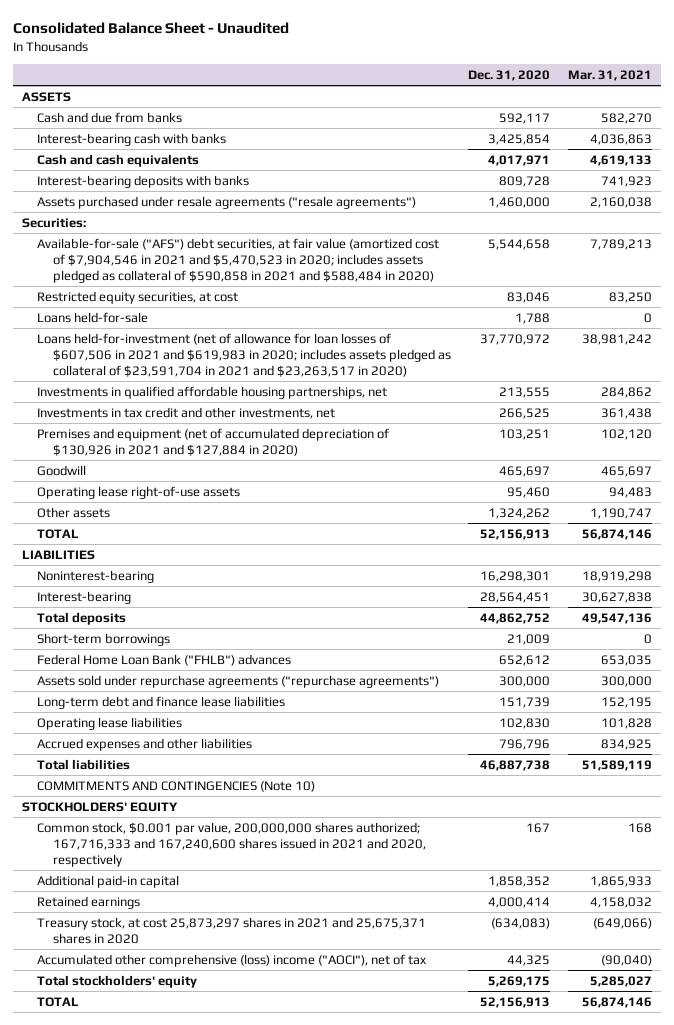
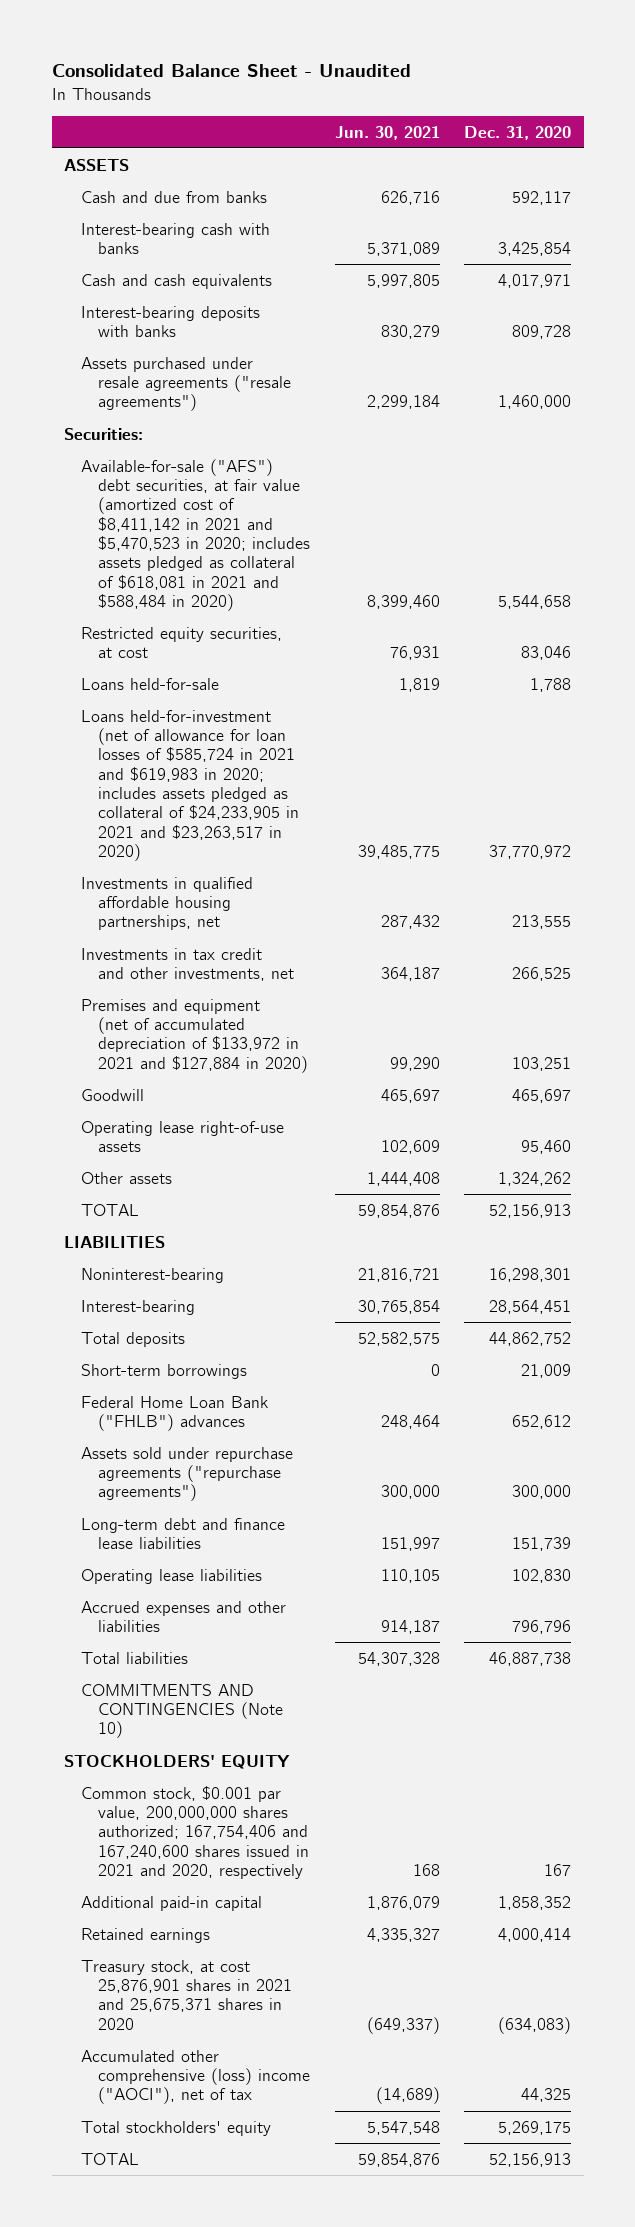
[568,70,653,82] Mar. 31, 2021 -> none
none -> [334,125,440,140] Jun. 30, 2021
[37,237,440,284] Available-for-sale ("AFS") debt securities, at fair value (amortized cost of $7,904,546 in 2021 and $5,470,523 in 2020; includes assets pledged as collateral of $590,858 in 2021 and $588,484 in 2020) -> [80,458,311,612] Available-for-sale ("AFS") debt securities, at fair value (amortized cost of $8,411,142 in 2021 and $5,470,523 in 2020; includes assets pledged as collateral of $618,081 in 2021 and $588,484 in 2020)
[37,332,451,378] Loans held-for-investment (net of allowance for loan losses of $607,506 in 2021 and $619,983 in 2020; includes assets pledged as collateral of $23,591,704 in 2021 and $23,263,517 in 2020) -> [80,709,300,862] Loans held-for-investment (net of allowance for loan losses of $585,724 in 2021 and $619,983 in 2020; includes assets pledged as collateral of $24,233,905 in 2021 and $23,263,517 in 2020)
[37,427,390,456] Premises and equipment (net of accumulated depreciation of $130,926 in 2021 and $127,884 in 2020) -> [80,998,309,1073] Premises and equipment (net of accumulated depreciation of $133,972 in 2021 and $127,884 in 2020)
[37,821,426,868] Common stock, $0.001 par value, 200,000,000 shares authorized; 167,716,333 and 167,240,600 shares issued in 2021 and 2020, respectively -> [80,1785,310,1879] Common stock, $0.001 par value, 200,000,000 shares authorized; 167,754,406 and 167,240,600 shares issued in 2021 and 2020, respectively
[37,916,427,944] Treasury stock, at cost 25,873,297 shares in 2021 and 25,675,371 shares in 2020 -> [80,1959,293,2030] Treasury stock, at cost 25,876,901 shares in 2021 and 25,675,371 shares in 2020

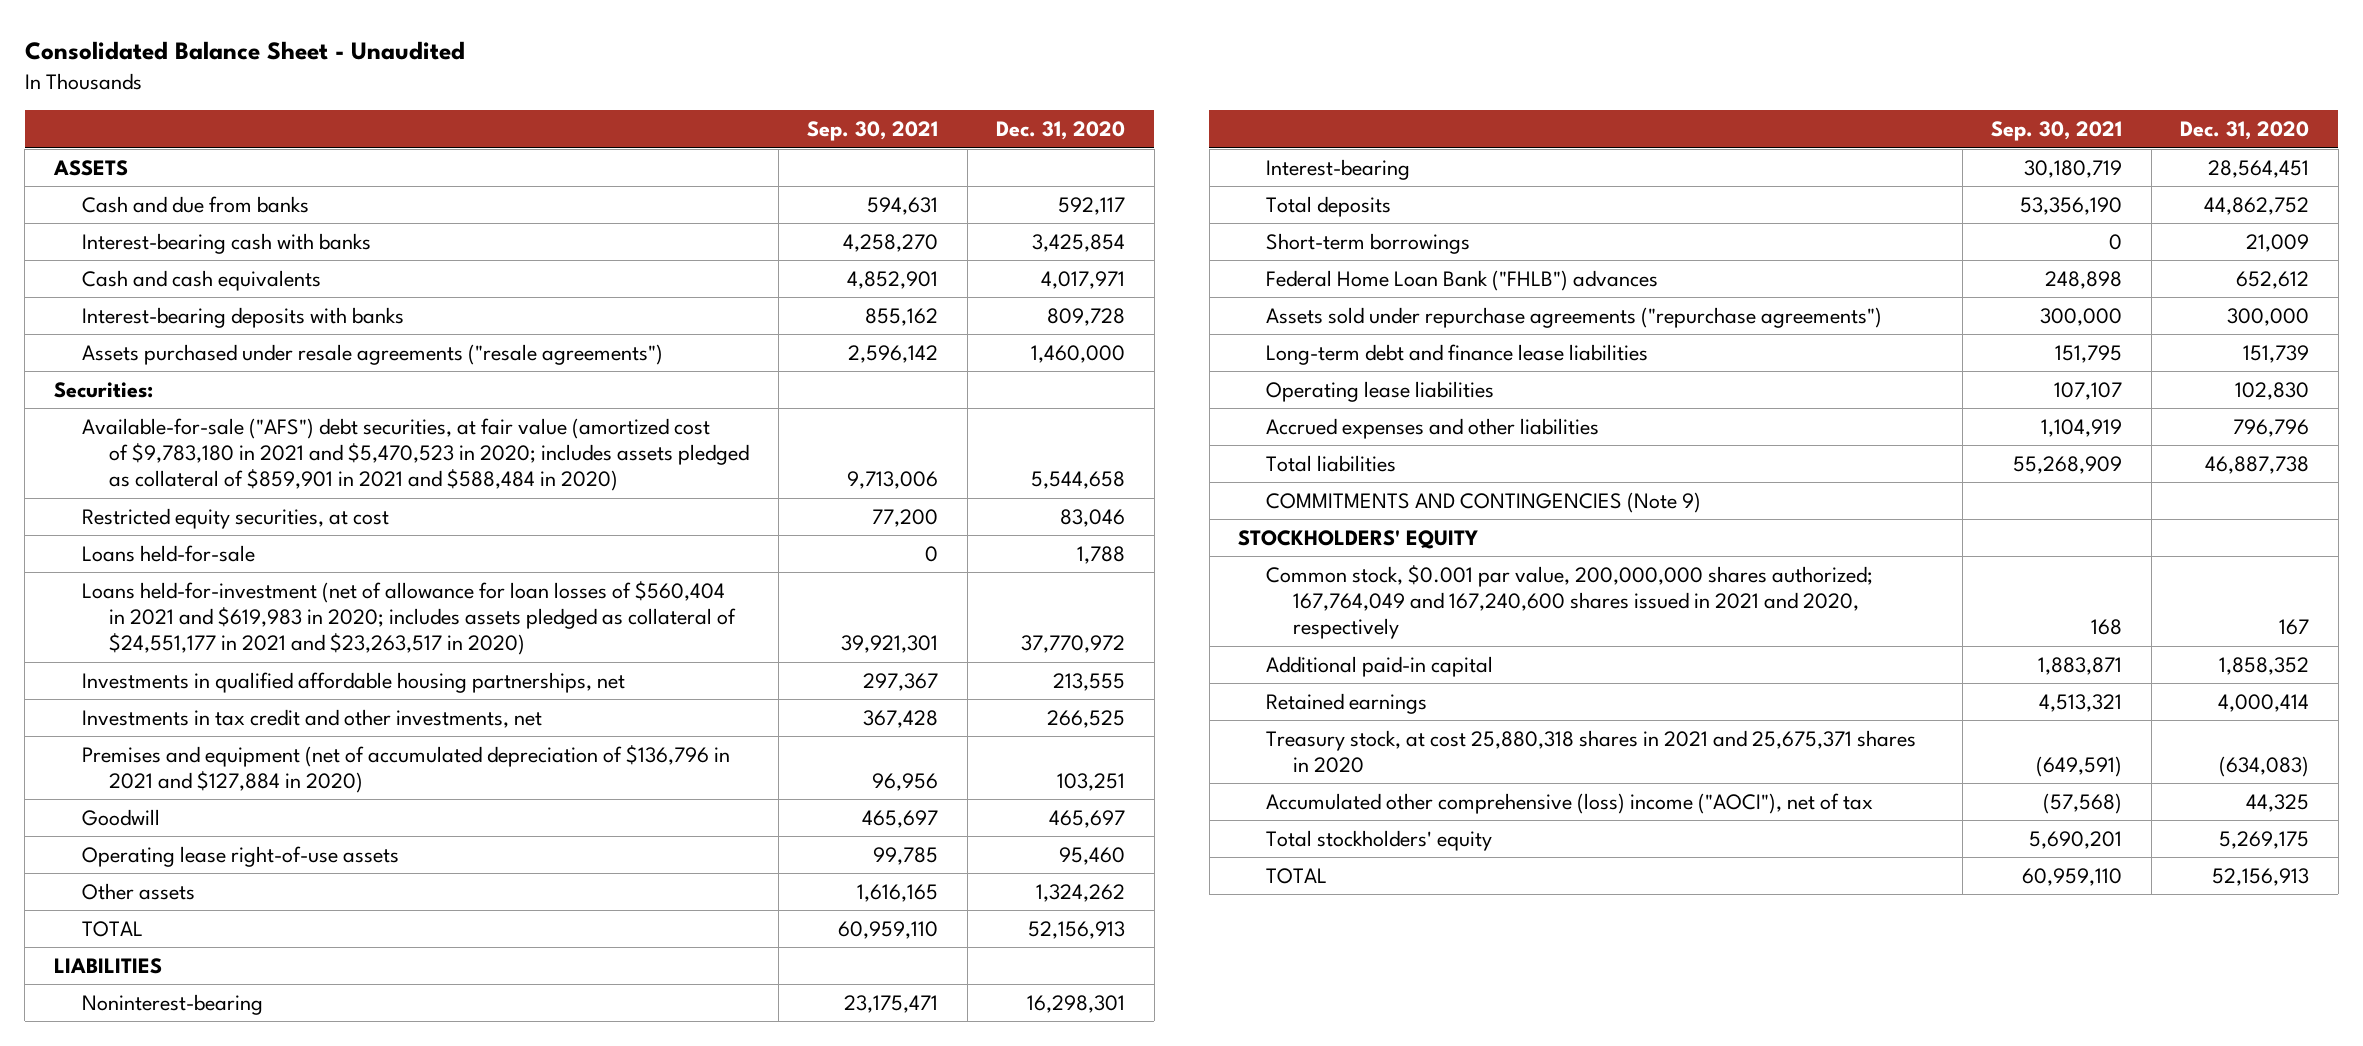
[334,125,440,140] Jun. 30, 2021 -> none
none -> [807,121,939,142] Sep. 30, 2021
[80,458,311,612] Available-for-sale ("AFS") debt securities, at fair value (amortized cost of $8,411,142 in 2021 and $5,470,523 in 2020; includes assets pledged as collateral of $618,081 in 2021 and $588,484 in 2020) -> [81,417,750,492] Available-for-sale ("AFS") debt securities, at fair value (amortized cost of $9,783,180 in 2021 and $5,470,523 in 2020; includes assets pledged as collateral of $859,901 in 2021 and $588,484 in 2020)
[80,709,300,862] Loans held-for-investment (net of allowance for loan losses of $585,724 in 2021 and $619,983 in 2020; includes assets pledged as collateral of $24,233,905 in 2021 and $23,263,517 in 2020) -> [81,580,737,656] Loans held-for-investment (net of allowance for loan losses of $560,404 in 2021 and $619,983 in 2020; includes assets pledged as collateral of $24,551,177 in 2021 and $23,263,517 in 2020)
[80,998,309,1073] Premises and equipment (net of accumulated depreciation of $133,972 in 2021 and $127,884 in 2020) -> [81,744,730,793] Premises and equipment (net of accumulated depreciation of $136,796 in 2021 and $127,884 in 2020)
[80,1683,284,1739] COMMITMENTS AND CONTINGENCIES (Note 10) -> [1265,491,1701,513] COMMITMENTS AND CONTINGENCIES (Note 9)
[80,1785,310,1879] Common stock, $0.001 par value, 200,000,000 shares authorized; 167,754,406 and 167,240,600 shares issued in 2021 and 2020, respectively -> [1265,564,1873,640] Common stock, $0.001 par value, 200,000,000 shares authorized; 167,764,049 and 167,240,600 shares issued in 2021 and 2020, respectively
[80,1959,293,2030] Treasury stock, at cost 25,876,901 shares in 2021 and 25,675,371 shares in 2020 -> [1265,729,1916,773] Treasury stock, at cost 25,880,318 shares in 2021 and 25,675,371 shares in 2020

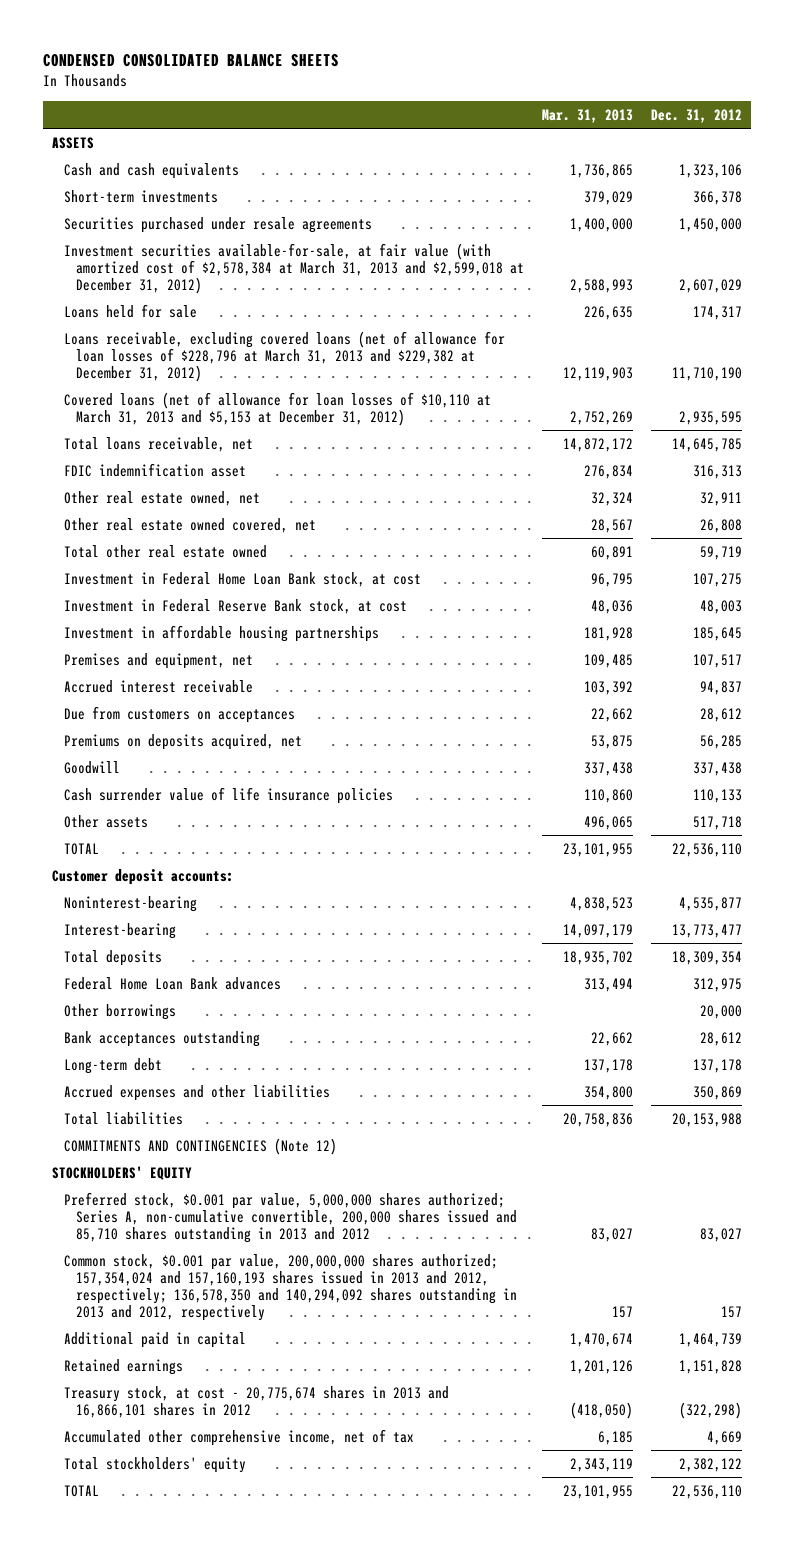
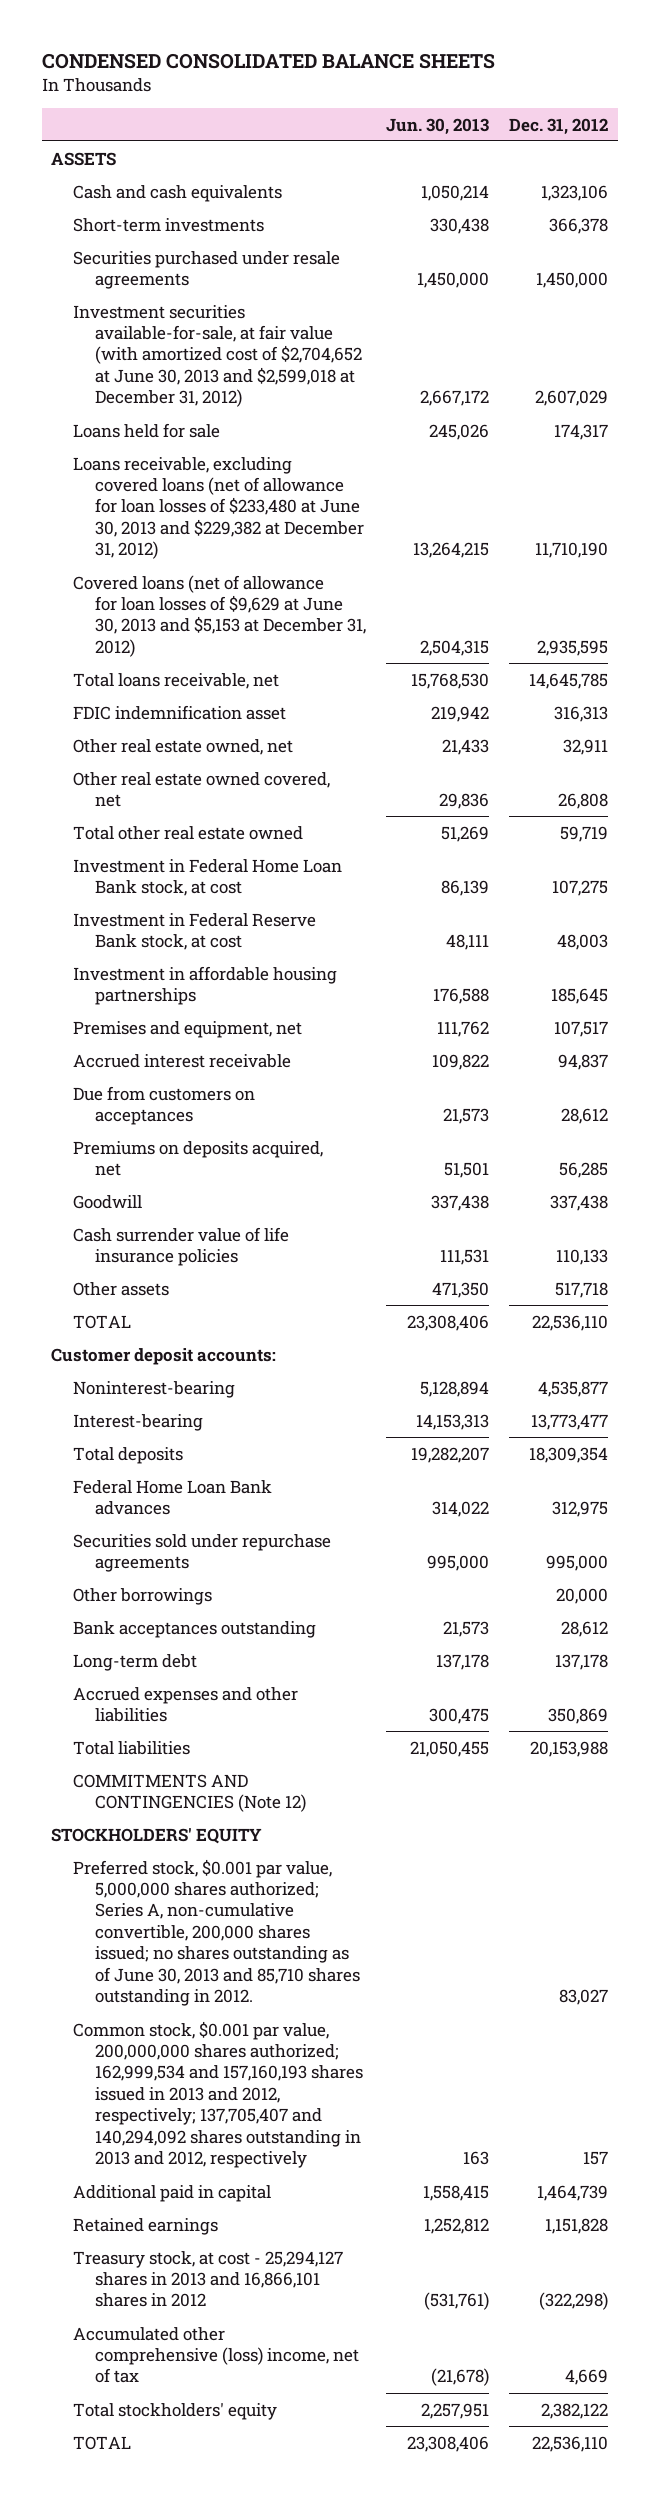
[542,108,634,123] Mar. 31, 2013 -> none
none -> [385,117,489,135] Jun. 30, 2013
[64,242,525,294] Investment securities available-for-sale, at fair value (with amortized cost of $2,578,384 at March 31, 2013 and $2,599,018 at December 31, 2012) -> [73,304,363,408] Investment securities available-for-sale, at fair value (with amortized cost of $2,704,652 at June 30, 2013 and $2,599,018 at December 31, 2012)
[64,330,506,382] Loans receivable, excluding covered loans (net of allowance for loan losses of $228,796 at March 31, 2013 and $229,382 at December 31, 2012) -> [73,456,365,560] Loans receivable, excluding covered loans (net of allowance for loan losses of $233,480 at June 30, 2013 and $229,382 at December 31, 2012)
[64,391,492,426] Covered loans (net of allowance for loan losses of $10,110 at March 31, 2013 and $5,153 at December 31, 2012) -> [73,574,367,657] Covered loans (net of allowance for loan losses of $9,629 at June 30, 2013 and $5,153 at December 31, 2012)
none -> [73,1533,332,1573] Securities sold under repurchase agreements
[64,1191,518,1243] Preferred stock, $0.001 par value, 5,000,000 shares authorized; Series A, non-cumulative convertible, 200,000 shares issued and 85,710 shares outstanding in 2013 and 2012 -> [73,1858,361,2007] Preferred stock, $0.001 par value, 5,000,000 shares authorized; Series A, non-cumulative convertible, 200,000 shares issued; no shares outstanding as of June 30, 2013 and 85,710 shares outstanding in 2012.
[64,1253,518,1321] Common stock, $0.001 par value, 200,000,000 shares authorized; 157,354,024 and 157,160,193 shares issued in 2013 and 2012, respectively; 136,578,350 and 140,294,092 shares outstanding in 2013 and 2012, respectively -> [73,2020,364,2169] Common stock, $0.001 par value, 200,000,000 shares authorized; 162,999,534 and 157,160,193 shares issued in 2013 and 2012, respectively; 137,705,407 and 140,294,092 shares outstanding in 2013 and 2012, respectively
[64,1385,450,1418] Treasury stock, at cost - 20,775,674 shares in 2013 and 16,866,101 shares in 2012 -> [73,2250,344,2308] Treasury stock, at cost - 25,294,127 shares in 2013 and 16,866,101 shares in 2012
[64,1428,415,1446] Accumulated other comprehensive income, net of tax -> [73,2326,360,2384] Accumulated other comprehensive (loss) income, net of tax

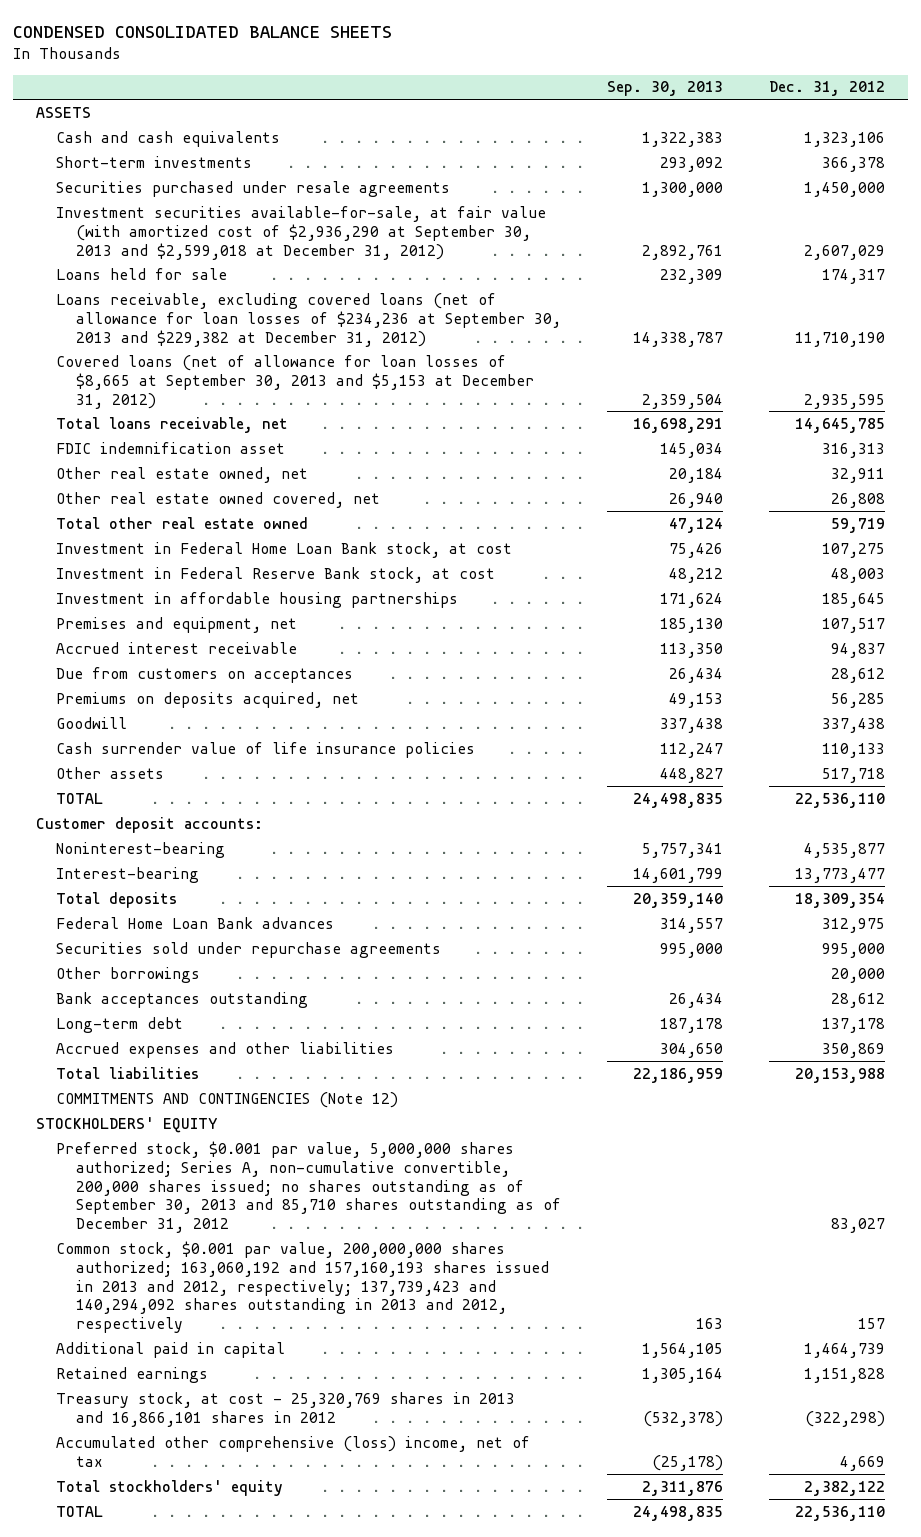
[385,117,489,135] Jun. 30, 2013 -> none
none -> [606,81,723,97] Sep. 30, 2013
[73,304,363,408] Investment securities available-for-sale, at fair value (with amortized cost of $2,704,652 at June 30, 2013 and $2,599,018 at December 31, 2012) -> [56,205,547,260] Investment securities available-for-sale, at fair value (with amortized cost of $2,936,290 at September 30, 2013 and $2,599,018 at December 31, 2012)
[73,456,365,560] Loans receivable, excluding covered loans (net of allowance for loan losses of $233,480 at June 30, 2013 and $229,382 at December 31, 2012) -> [56,292,561,347] Loans receivable, excluding covered loans (net of allowance for loan losses of $234,236 at September 30, 2013 and $229,382 at December 31, 2012)
[73,574,367,657] Covered loans (net of allowance for loan losses of $9,629 at June 30, 2013 and $5,153 at December 31, 2012) -> [56,354,534,409] Covered loans (net of allowance for loan losses of $8,665 at September 30, 2013 and $5,153 at December 31, 2012)
[73,1858,361,2007] Preferred stock, $0.001 par value, 5,000,000 shares authorized; Series A, non-cumulative convertible, 200,000 shares issued; no shares outstanding as of June 30, 2013 and 85,710 shares outstanding in 2012. -> [56,1140,561,1234] Preferred stock, $0.001 par value, 5,000,000 shares authorized; Series A, non-cumulative convertible, 200,000 shares issued; no shares outstanding as of September 30, 2013 and 85,710 shares outstanding as of December 31, 2012
[73,2020,364,2169] Common stock, $0.001 par value, 200,000,000 shares authorized; 162,999,534 and 157,160,193 shares issued in 2013 and 2012, respectively; 137,705,407 and 140,294,092 shares outstanding in 2013 and 2012, respectively -> [56,1240,549,1334] Common stock, $0.001 par value, 200,000,000 shares authorized; 163,060,192 and 157,160,193 shares issued in 2013 and 2012, respectively; 137,739,423 and 140,294,092 shares outstanding in 2013 and 2012, respectively
[73,2250,344,2308] Treasury stock, at cost - 25,294,127 shares in 2013 and 16,866,101 shares in 2012 -> [56,1391,516,1427] Treasury stock, at cost - 25,320,769 shares in 2013 and 16,866,101 shares in 2012

